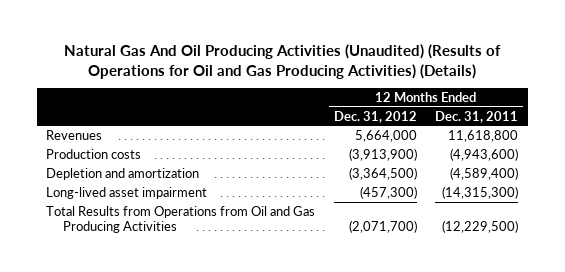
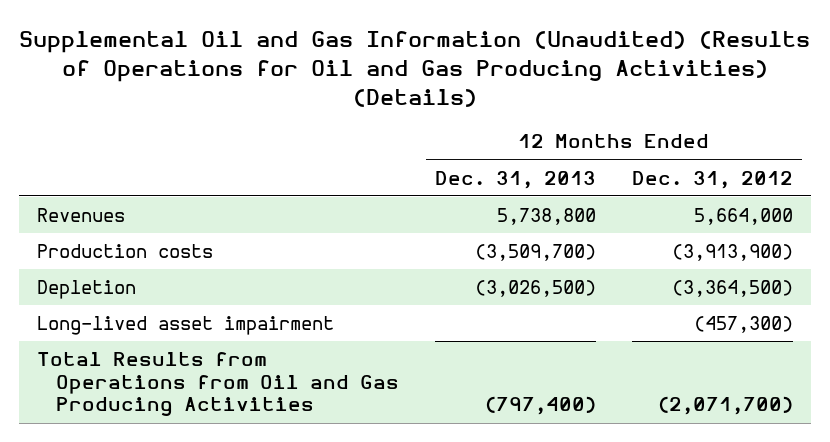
[64,44,502,79] Natural Gas And Oil Producing Activities (Unaudited) (Results of Operations for Oil and Gas Producing Activities) (Details) -> [18,31,810,107] Supplemental Oil and Gas Information (Unaudited) (Results of Operations for Oil and Gas Producing Activities) (Details)
[435,110,519,123] Dec. 31, 2011 -> none
none -> [434,170,596,189] Dec. 31, 2013
[46,167,200,180] Depletion and amortization -> [36,280,136,300] Depletion

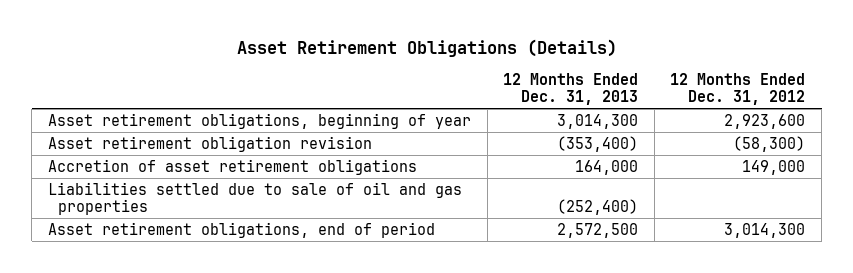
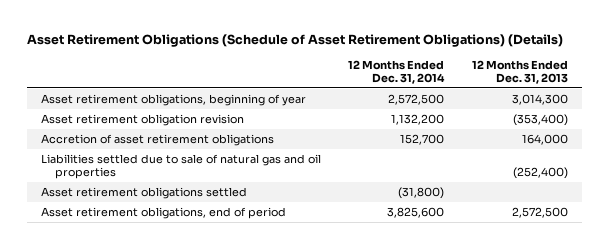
[236,39,617,58] Asset Retirement Obligations (Details) -> [26,34,563,48] Asset Retirement Obligations (Schedule of Asset Retirement Obligations) (Details)
[670,72,806,106] 12 Months Ended Dec. 31, 2012 -> none
none -> [348,59,446,85] 12 Months Ended Dec. 31, 2014
[47,181,462,215] Liabilities settled due to sale of oil and gas properties -> [40,153,321,179] Liabilities settled due to sale of natural gas and oil properties
none -> [40,186,247,199] Asset retirement obligations settled

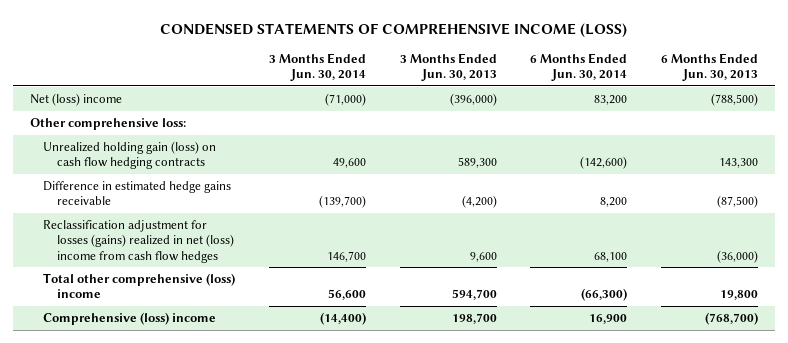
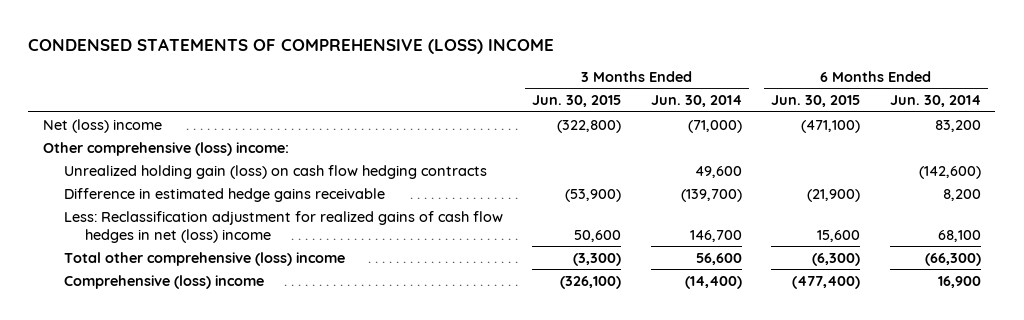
[159,22,627,38] CONDENSED STATEMENTS OF COMPREHENSIVE INCOME (LOSS) -> [28,37,555,54] CONDENSED STATEMENTS OF COMPREHENSIVE (LOSS) INCOME
[399,53,497,82] 3 Months Ended Jun. 30, 2013 -> none
[660,53,758,82] 6 Months Ended Jun. 30, 2013 -> none
none -> [532,95,622,108] Jun. 30, 2015
none -> [771,95,861,108] Jun. 30, 2015
[29,118,186,131] Other comprehensive loss: -> [42,141,289,156] Other comprehensive (loss) income:
[43,220,234,263] Reclassification adjustment for losses (gains) realized in net (loss) income from cash flow hedges -> [63,210,503,243] Less: Reclassification adjustment for realized gains of cash flow hedges in net (loss) income

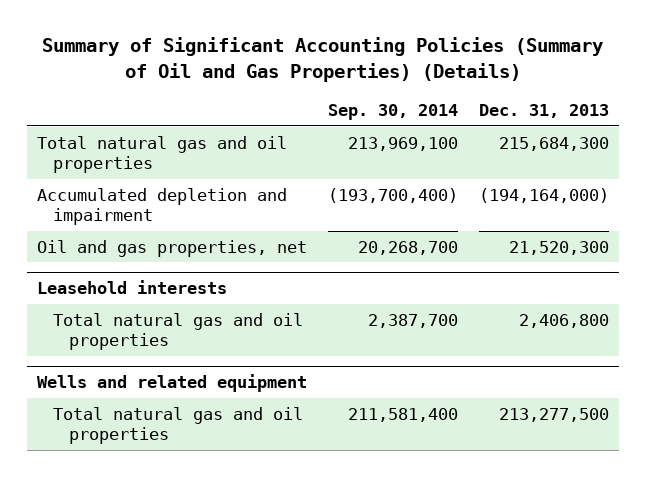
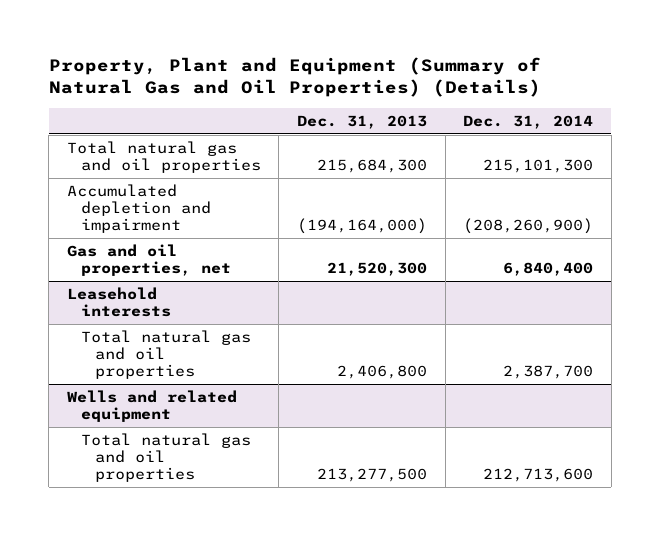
[42,37,604,82] Summary of Significant Accounting Policies (Summary of Oil and Gas Properties) (Details) -> [48,57,541,98] Property, Plant and Equipment (Summary of Natural Gas and Oil Properties) (Details)
[328,104,459,121] Sep. 30, 2014 -> none
none -> [463,114,594,129] Dec. 31, 2014
[37,239,308,257] Oil and gas properties, net -> [66,244,231,276] Gas and oil properties, net

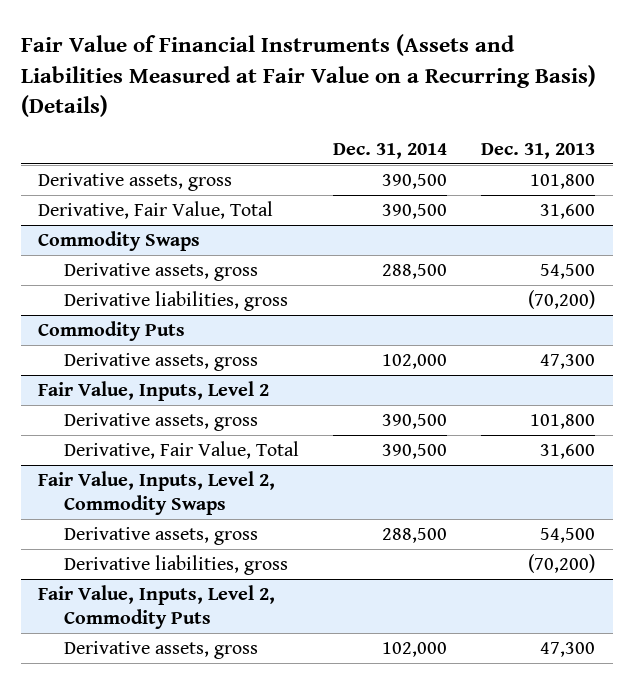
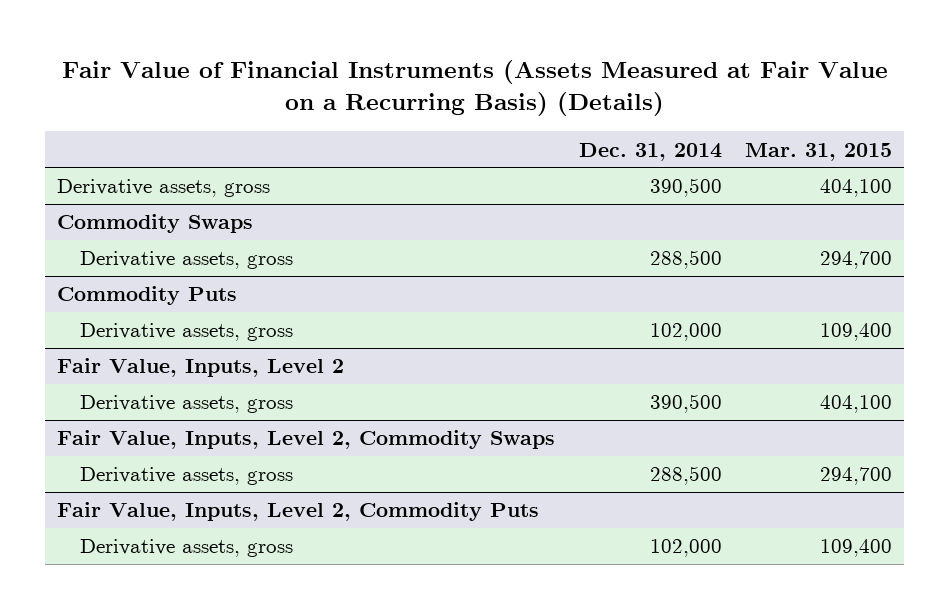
[21,33,597,118] Fair Value of Financial Instruments (Assets and Liabilities Measured at Fair Value on a Recurring Basis) (Details) -> [61,59,888,117] Fair Value of Financial Instruments (Assets Measured at Fair Value on a Recurring Basis) (Details)
[481,142,596,159] Dec. 31, 2013 -> none
none -> [745,142,893,161] Mar. 31, 2015
[38,201,274,220] Derivative, Fair Value, Total -> none
[63,291,288,312] Derivative liabilities, gross -> none
[63,441,299,460] Derivative, Fair Value, Total -> none
[63,555,288,576] Derivative liabilities, gross -> none

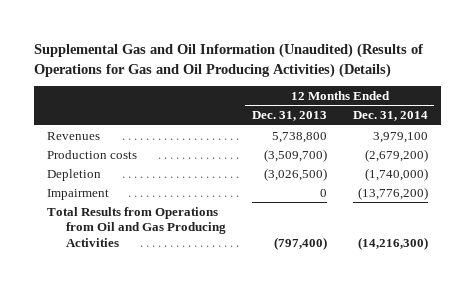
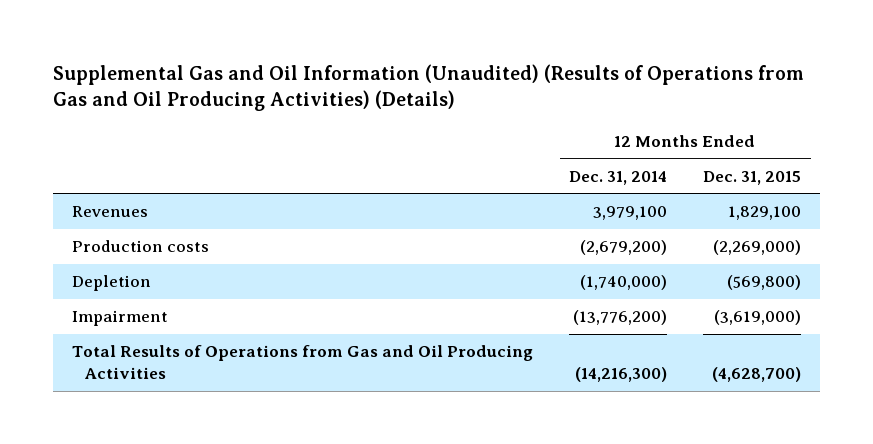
[34,42,424,78] Supplemental Gas and Oil Information (Unaudited) (Results of Operations for Gas and Oil Producing Activities) (Details) -> [53,63,805,112] Supplemental Gas and Oil Information (Unaudited) (Results of Operations from Gas and Oil Producing Activities) (Details)
[251,111,327,122] Dec. 31, 2013 -> none
none -> [703,170,802,185] Dec. 31, 2015
[46,206,226,248] Total Results from Operations from Oil and Gas Producing Activities -> [71,345,533,380] Total Results of Operations from Gas and Oil Producing Activities

